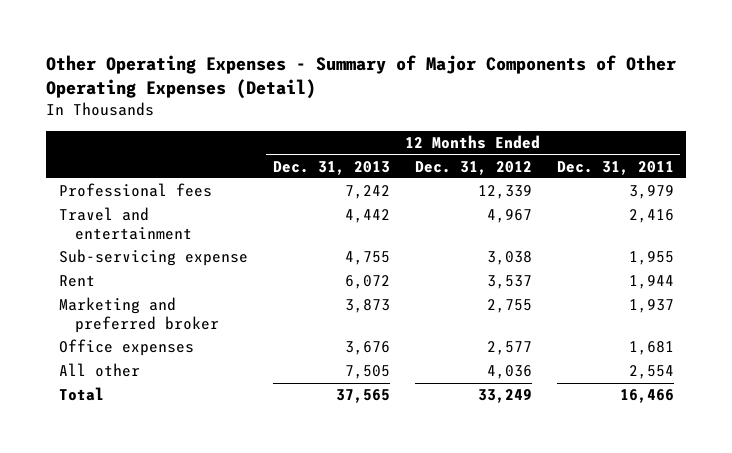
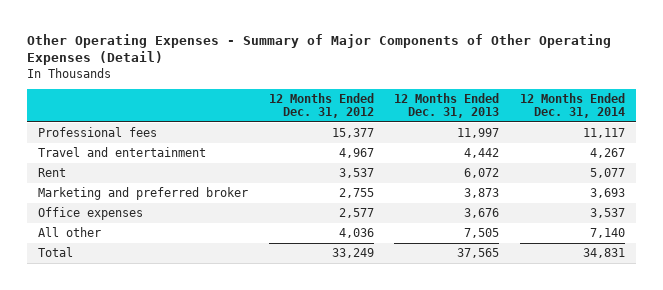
[556,160,674,175] Dec. 31, 2011 -> none
none -> [520,93,626,119] 12 Months Ended Dec. 31, 2014
[344,185,390,200] 7,242 -> [457,127,500,138] 11,997
[477,185,532,200] 12,339 -> [331,127,374,138] 15,377
[58,249,248,267] Sub-servicing expense -> none

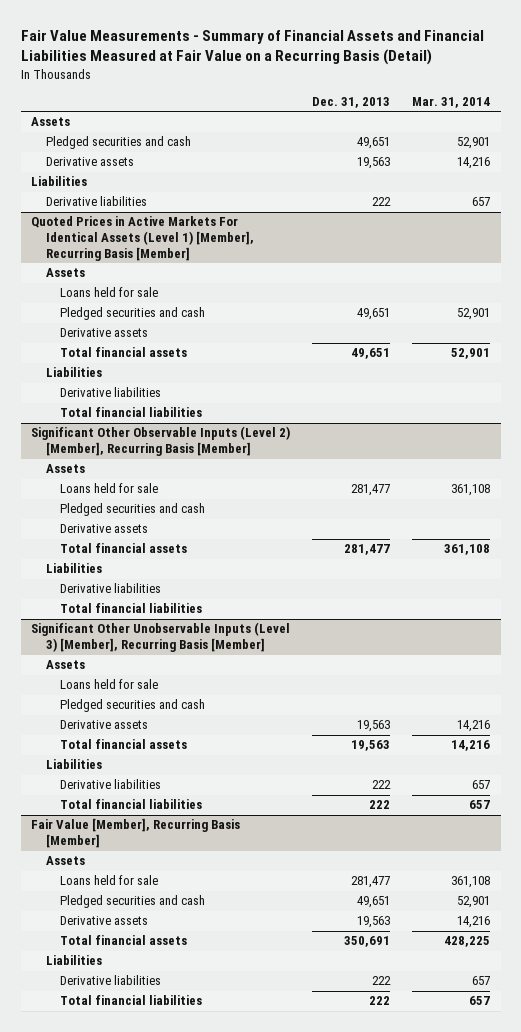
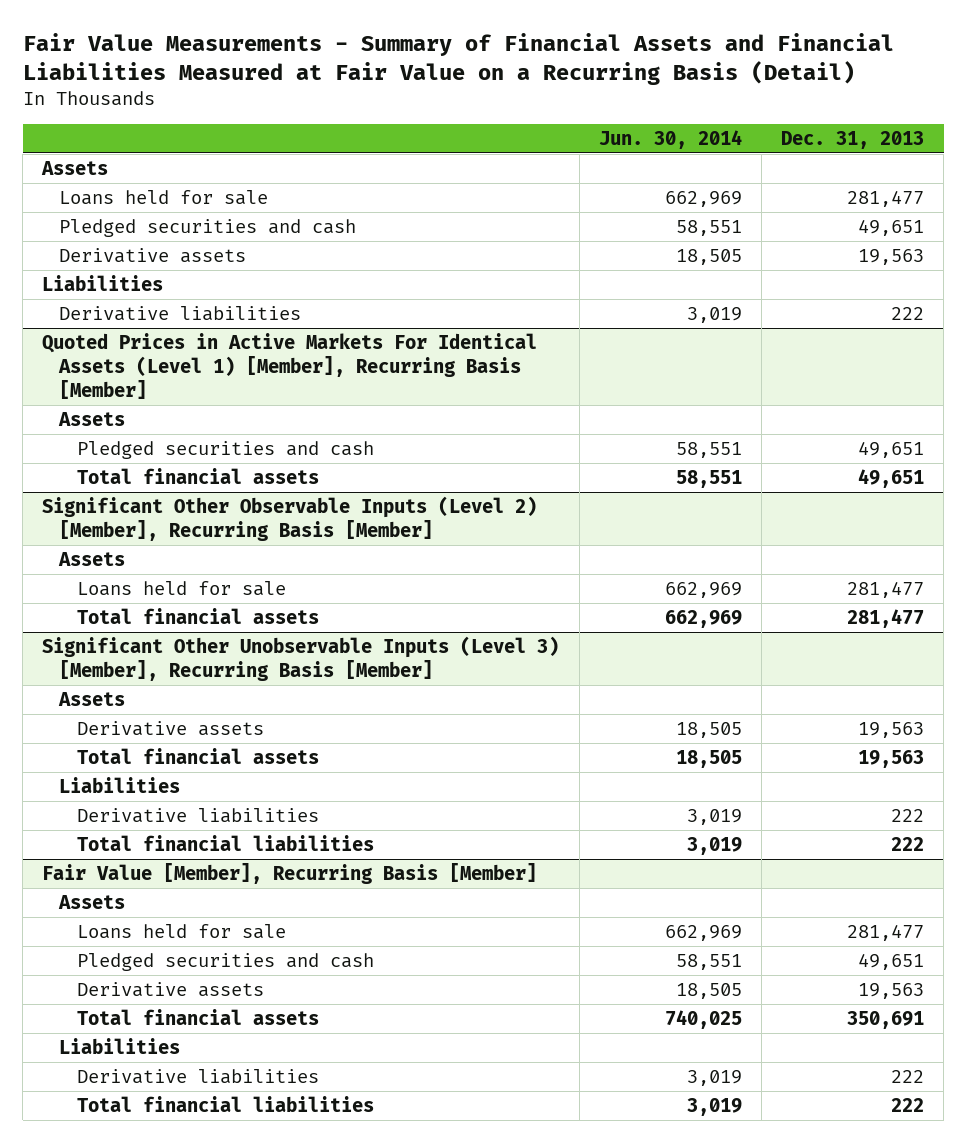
[411,97,490,109] Mar. 31, 2014 -> none
none -> [598,129,742,149] Jun. 30, 2014
none -> [59,190,269,206] Loans held for sale
[60,287,159,298] Loans held for sale -> none
[60,328,149,338] Derivative assets -> none
[45,367,102,378] Liabilities -> none
[60,387,162,398] Derivative liabilities -> none
[60,407,203,418] Total financial liabilities -> none
[60,503,206,517] Pledged securities and cash -> none
[60,524,149,534] Derivative assets -> none
[45,563,102,574] Liabilities -> none
[60,583,162,594] Derivative liabilities -> none
[60,603,203,614] Total financial liabilities -> none
[60,679,159,690] Loans held for sale -> none
[60,699,206,713] Pledged securities and cash -> none

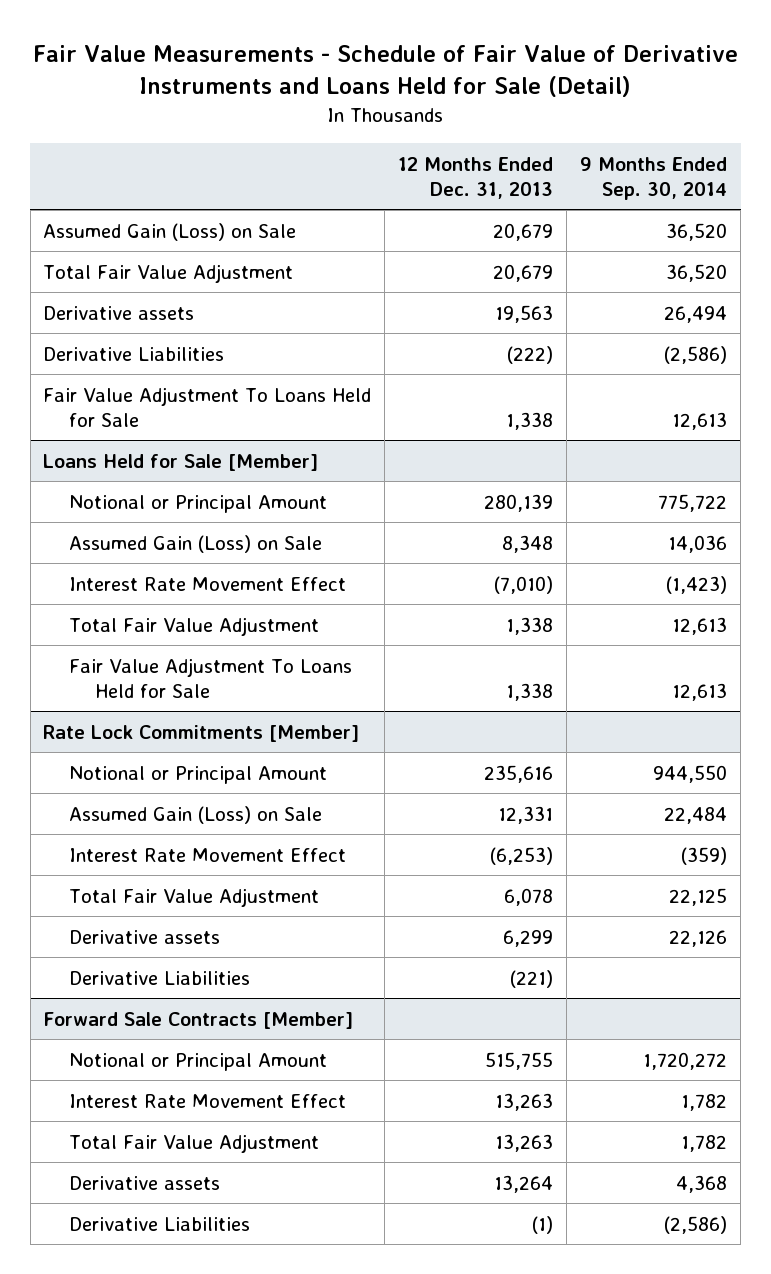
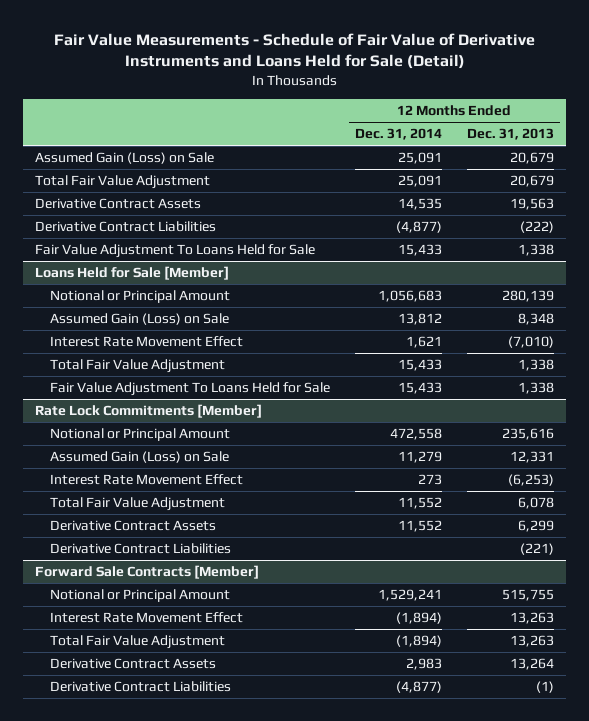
[580,156,728,200] 9 Months Ended Sep. 30, 2014 -> none
none -> [355,128,443,141] Dec. 31, 2014
[43,305,195,320] Derivative assets -> [35,198,202,210] Derivative Contract Assets
[43,346,225,361] Derivative Liabilities -> [35,221,217,233] Derivative Contract Liabilities
[69,929,221,944] Derivative assets -> [50,520,217,532] Derivative Contract Assets
[69,970,251,985] Derivative Liabilities -> [50,543,232,555] Derivative Contract Liabilities
[69,1175,221,1190] Derivative assets -> [50,658,217,670] Derivative Contract Assets
[69,1216,251,1231] Derivative Liabilities -> [50,681,232,693] Derivative Contract Liabilities

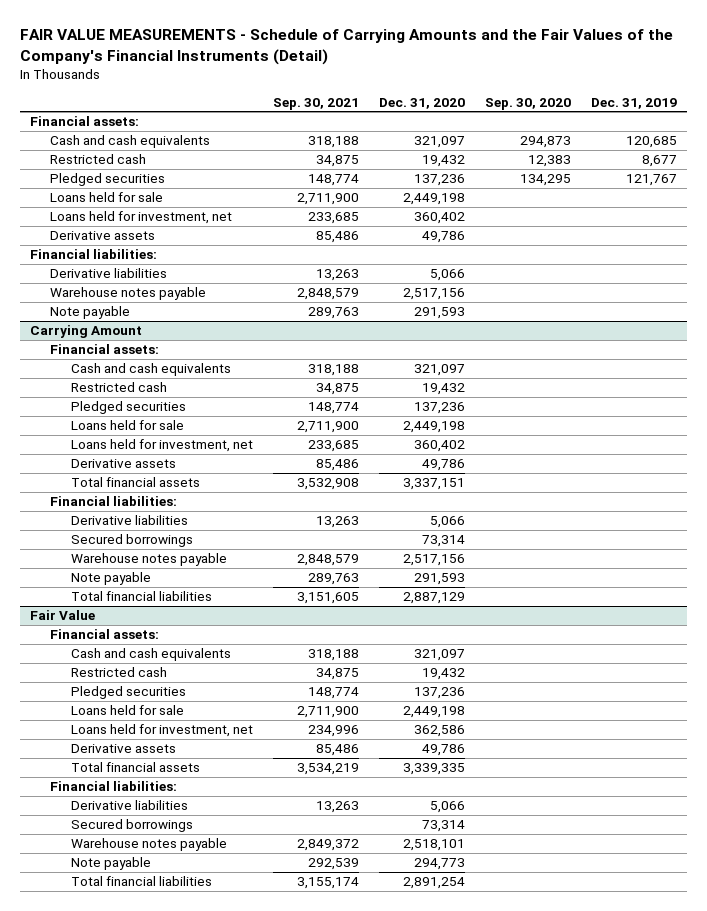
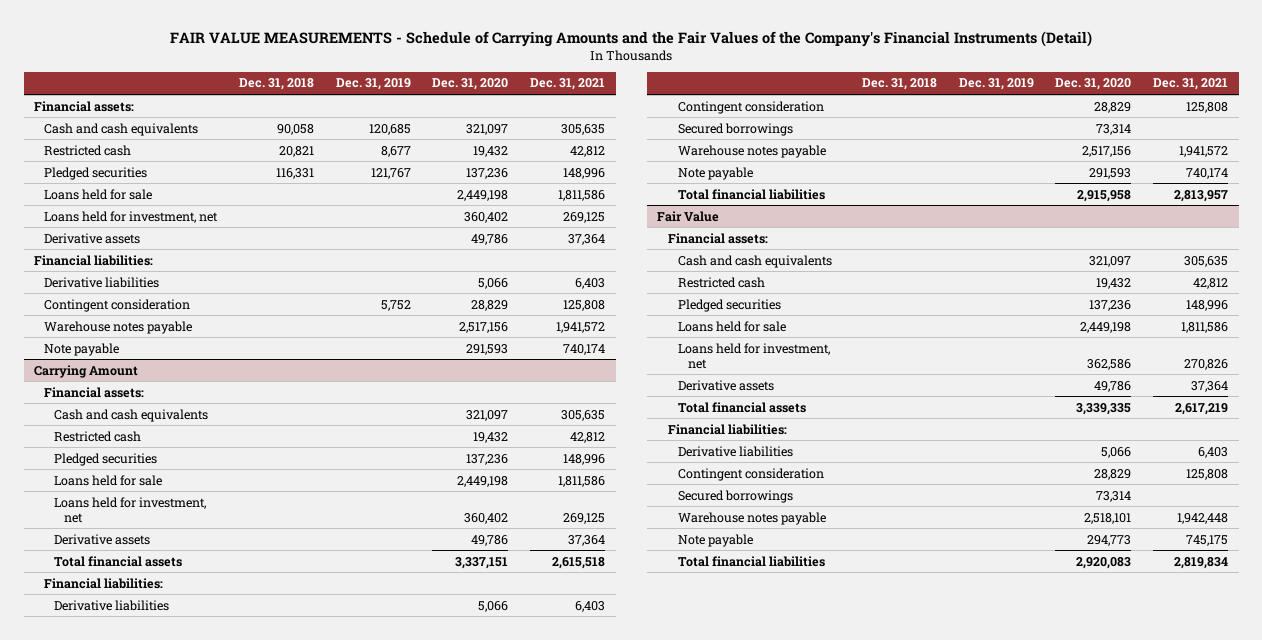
[273,97,360,110] Sep. 30, 2021 -> none
[485,97,572,110] Sep. 30, 2020 -> none
none -> [238,78,314,91] Dec. 31, 2018
none -> [529,78,605,91] Dec. 31, 2021
none -> [44,298,191,312] Contingent consideration
none -> [677,100,824,114] Contingent consideration
[403,592,466,605] 2,887,129 -> [1077,189,1132,202] 2,915,958
none -> [677,467,824,481] Contingent consideration
[403,877,466,890] 2,891,254 -> [1076,556,1132,569] 2,920,083

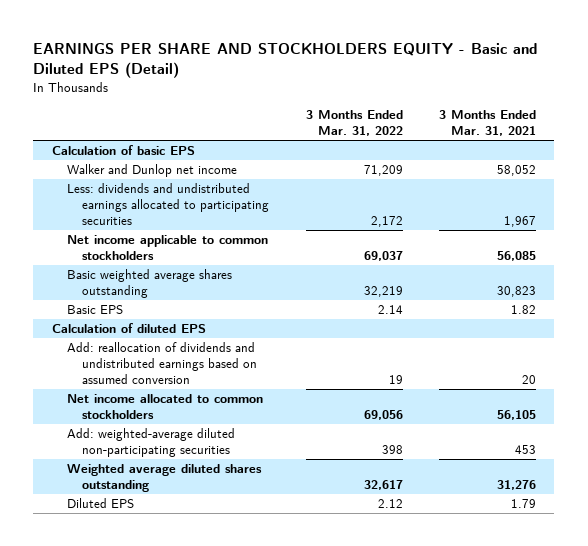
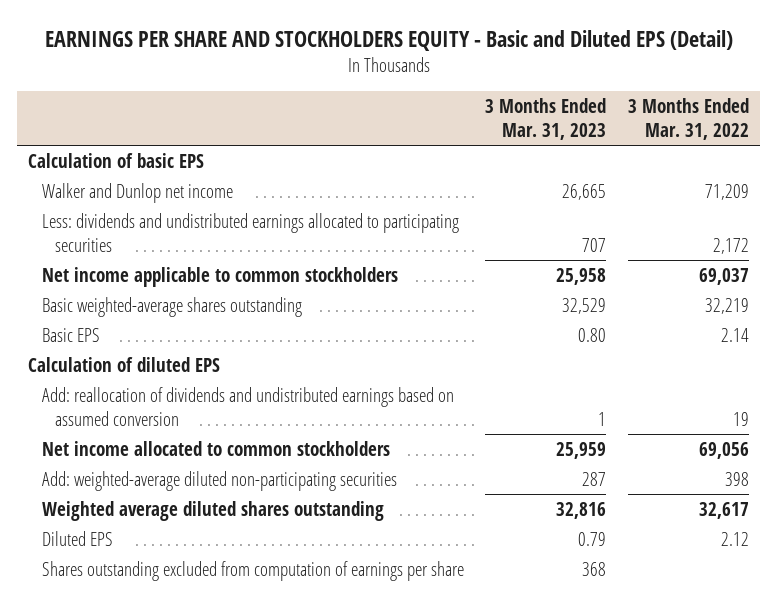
[439,110,537,137] 3 Months Ended Mar. 31, 2021 -> none
none -> [485,97,607,140] 3 Months Ended Mar. 31, 2023
[66,269,232,299] Basic weighted average shares outstanding -> [41,296,302,317] Basic weighted-average shares outstanding
none -> [41,560,464,581] Shares outstanding excluded from computation of earnings per share

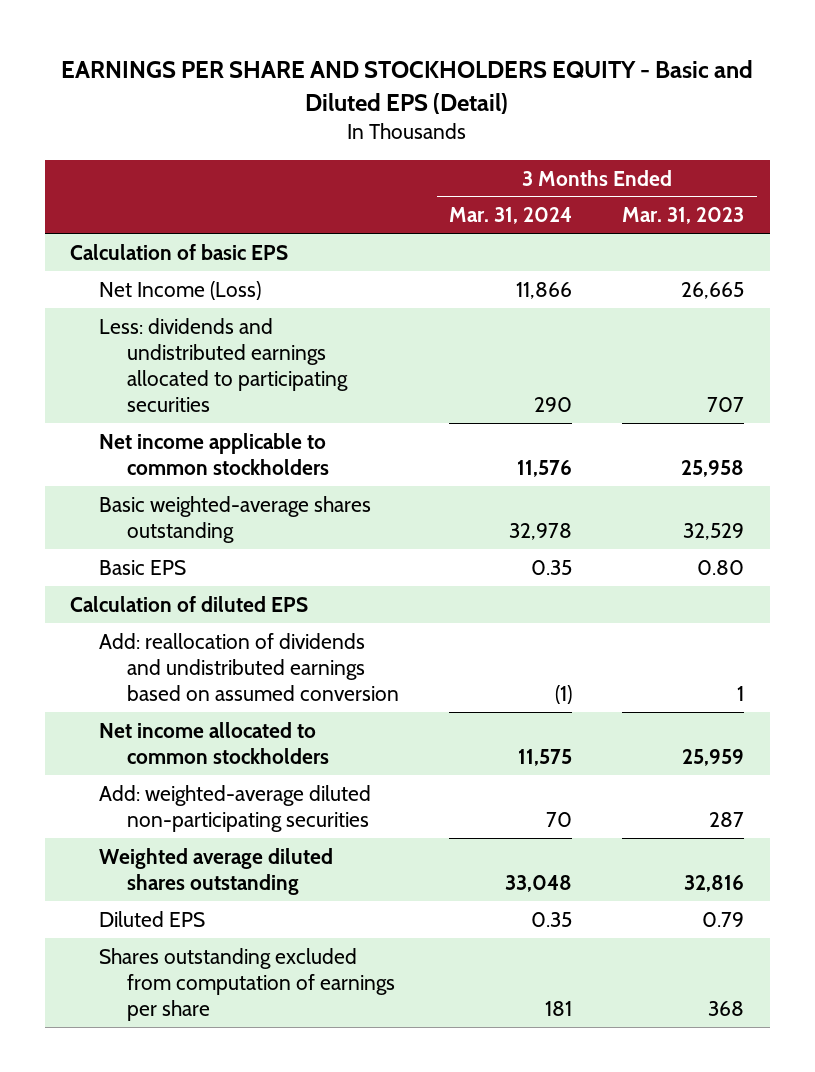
[628,97,750,140] 3 Months Ended Mar. 31, 2022 -> none
none -> [449,207,573,225] Mar. 31, 2024
[41,182,233,203] Walker and Dunlop net income -> [98,280,261,300] Net Income (Loss)

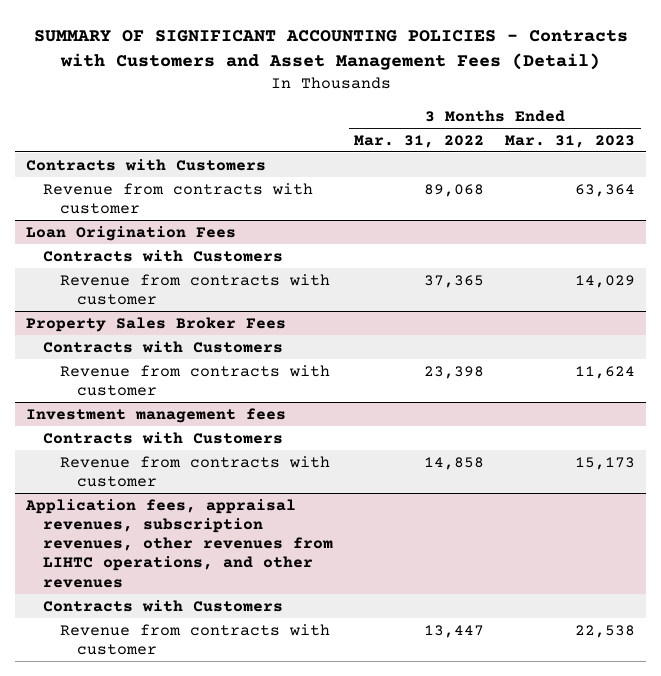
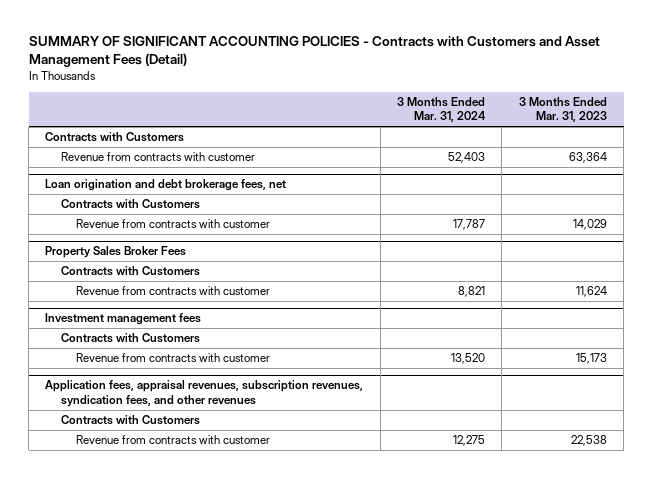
[354,134,485,148] Mar. 31, 2022 -> none
none -> [397,96,487,123] 3 Months Ended Mar. 31, 2024
[25,225,236,241] Loan Origination Fees -> none
none -> [45,179,287,192] Loan origination and debt brokerage fees, net
[24,498,333,588] Application fees, appraisal revenues, subscription revenues, other revenues from LIHTC operations, and other revenues -> [45,380,364,408] Application fees, appraisal revenues, subscription revenues, syndication fees, and other revenues

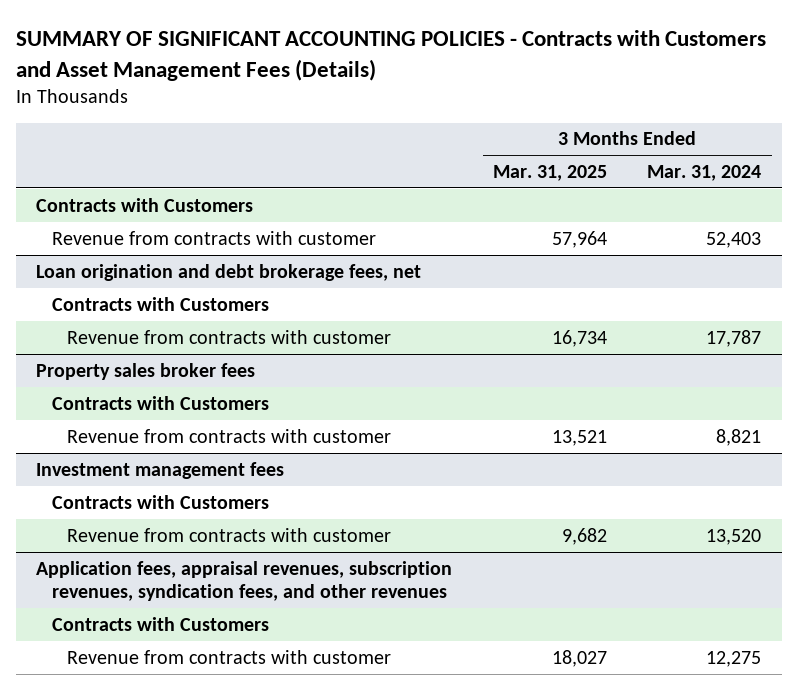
[28,36,600,68] SUMMARY OF SIGNIFICANT ACCOUNTING POLICIES - Contracts with Customers and Asset Management Fees (Detail) -> [15,30,766,81] SUMMARY OF SIGNIFICANT ACCOUNTING POLICIES - Contracts with Customers and Asset Management Fees (Details)
[518,96,607,123] 3 Months Ended Mar. 31, 2023 -> none
none -> [492,164,607,181] Mar. 31, 2025
[45,246,187,259] Property Sales Broker Fees -> [36,362,256,380] Property sales broker fees

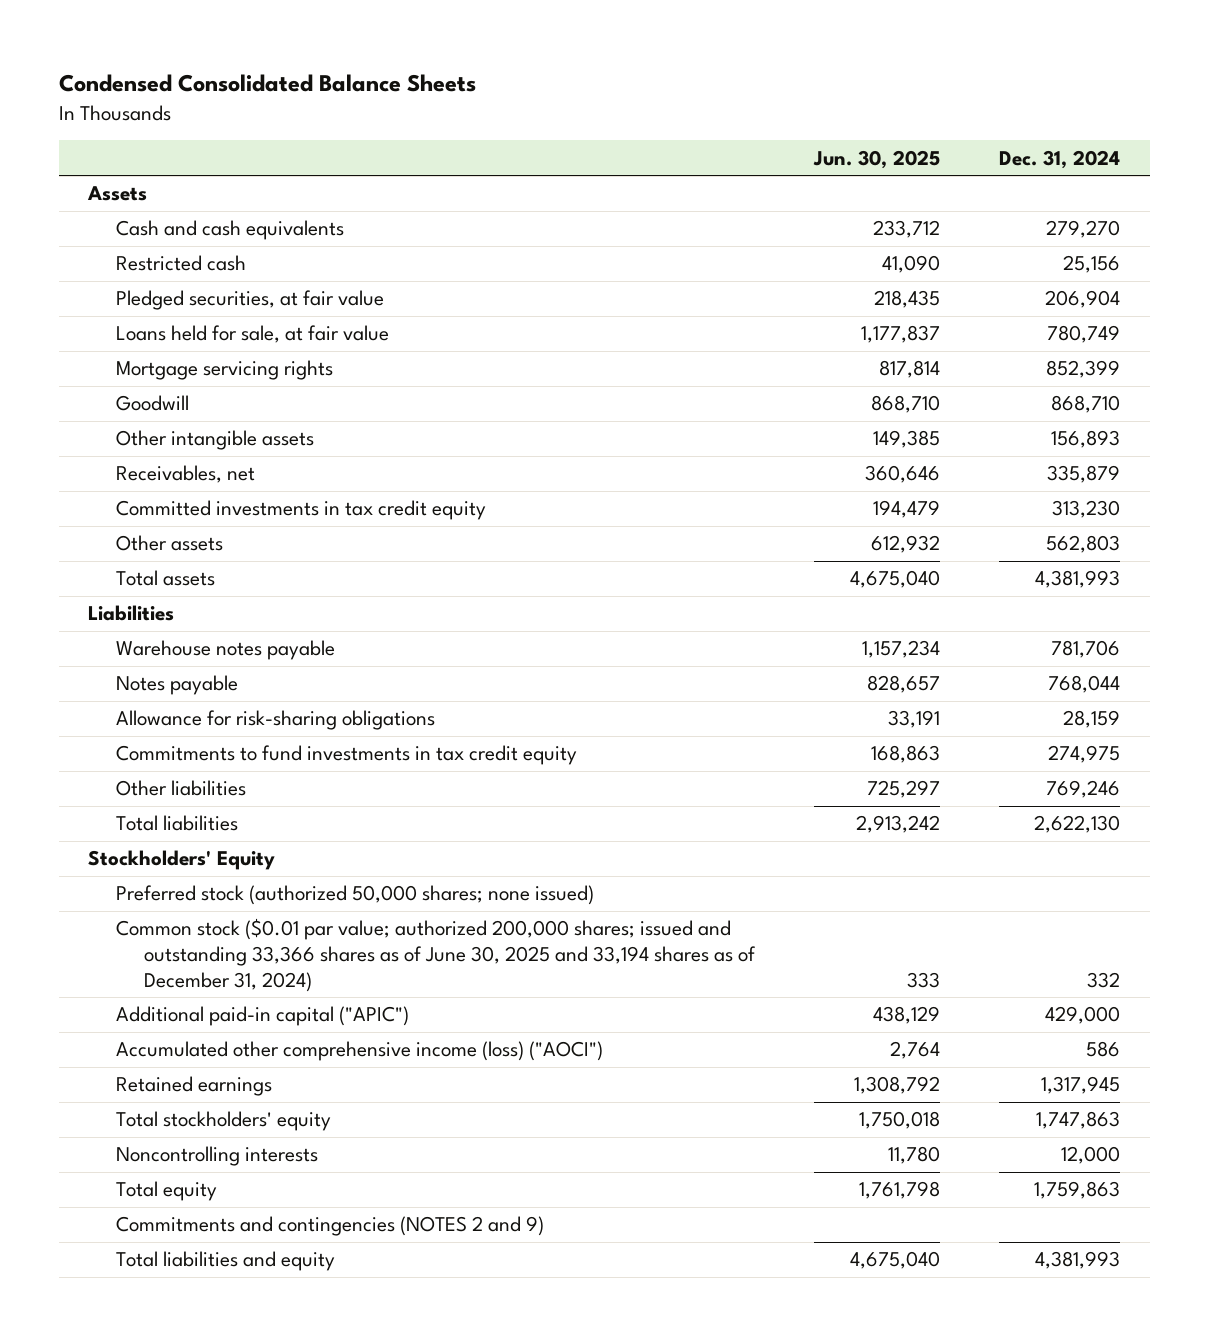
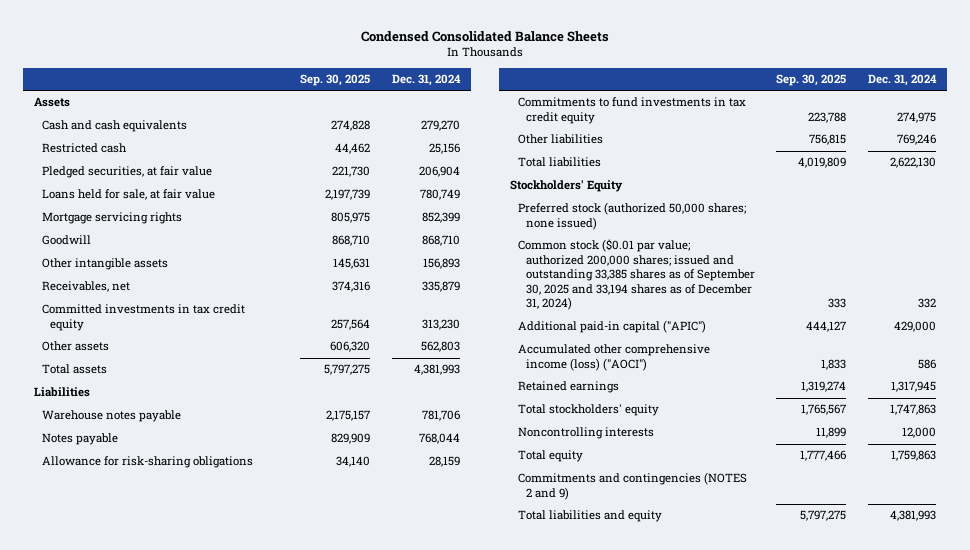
[813,149,941,169] Jun. 30, 2025 -> none
none -> [300,74,371,87] Sep. 30, 2025
[116,918,757,992] Common stock ($0.01 par value; authorized 200,000 shares; issued and outstanding 33,366 shares as of June 30, 2025 and 33,194 shares as of December 31, 2024) -> [517,239,756,311] Common stock ($0.01 par value; authorized 200,000 shares; issued and outstanding 33,385 shares as of September 30, 2025 and 33,194 shares as of December 31, 2024)

